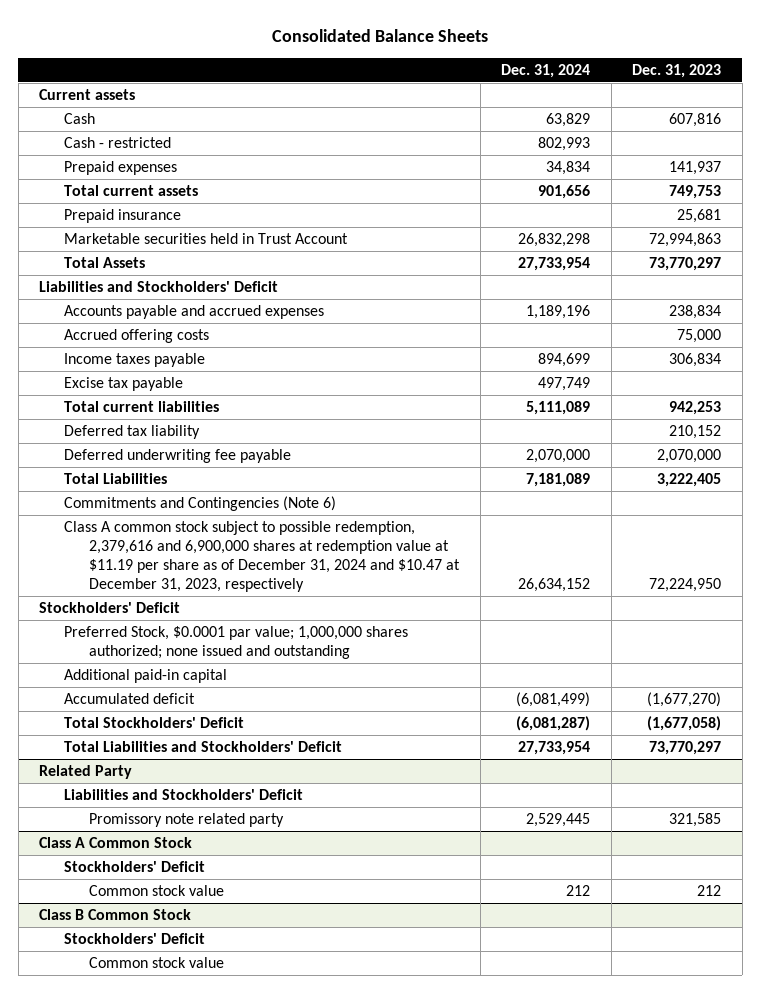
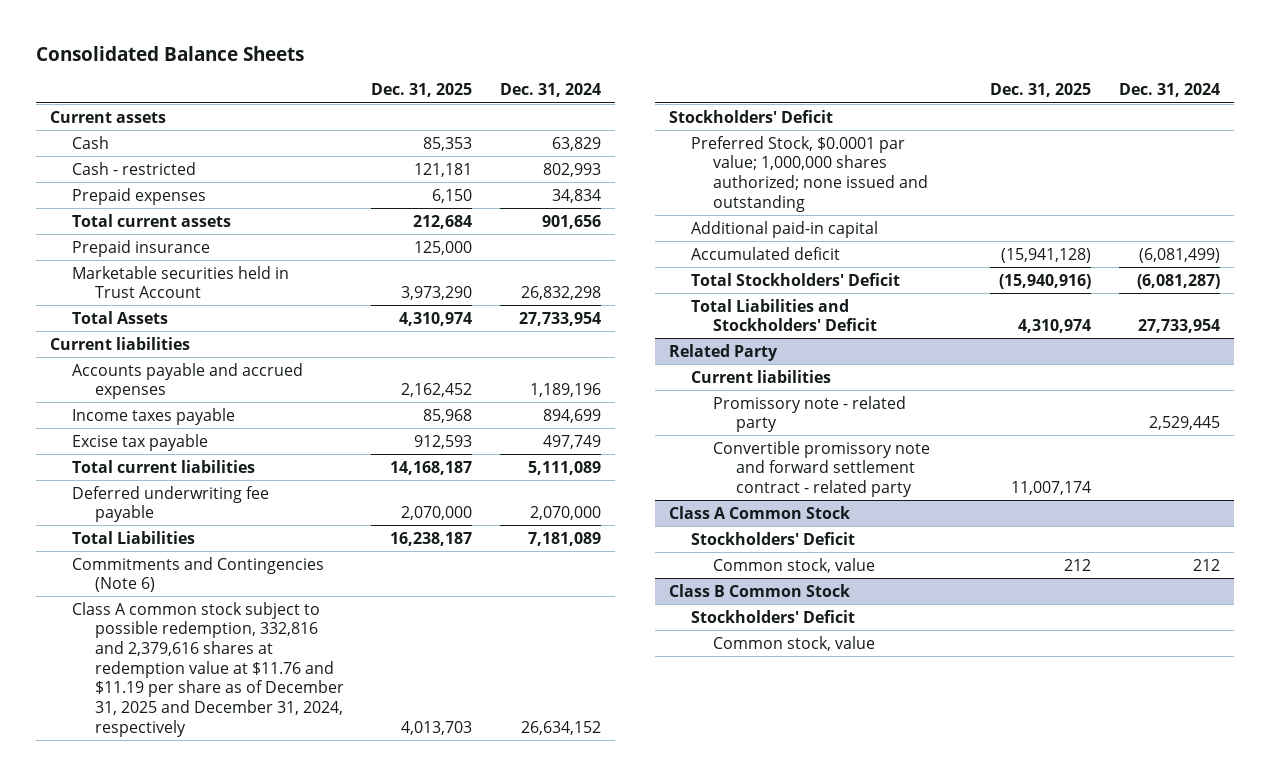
[632,63,722,78] Dec. 31, 2023 -> none
none -> [371,83,473,98] Dec. 31, 2025
[39,281,279,293] Liabilities and Stockholders' Deficit -> none
none -> [50,336,191,350] Current liabilities
[64,329,210,344] Accrued offering costs -> none
[64,425,201,440] Deferred tax liability -> none
[64,521,460,592] Class A common stock subject to possible redemption, 2,379,616 and 6,900,000 shares at redemption value at $11.19 per share as of December 31, 2024 and $10.47 at December 31, 2023, respectively -> [72,601,344,737] Class A common stock subject to possible redemption, 332,816 and 2,379,616 shares at redemption value at $11.76 and $11.19 per share as of December 31, 2025 and December 31, 2024, respectively
[64,789,304,801] Liabilities and Stockholders' Deficit -> none
none -> [691,369,832,383] Current liabilities
[88,813,284,828] Promissory note related party -> [713,395,907,433] Promissory note - related party
none -> [713,440,931,497] Convertible promissory note and forward settlement contract - related party
[88,885,224,897] Common stock value -> [713,557,876,573] Common stock, value
[88,957,224,969] Common stock value -> [713,635,876,651] Common stock, value

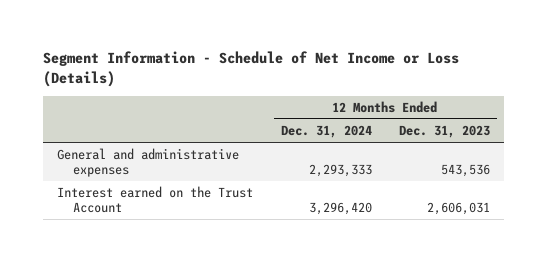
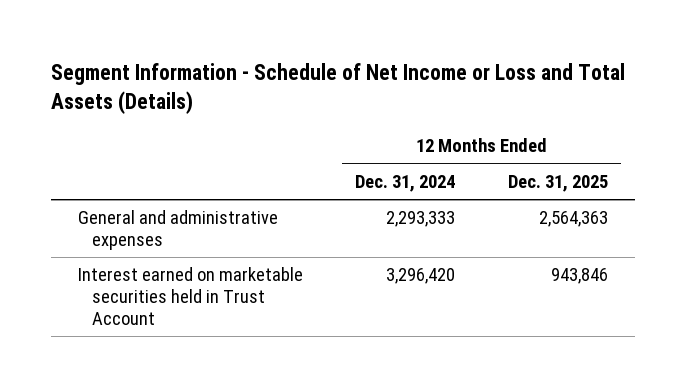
[43,51,460,87] Segment Information - Schedule of Net Income or Loss (Details) -> [51,63,626,115] Segment Information - Schedule of Net Income or Loss and Total Assets (Details)
[399,125,491,139] Dec. 31, 2023 -> none
none -> [508,174,609,192] Dec. 31, 2025
[57,186,254,214] Interest earned on the Trust Account -> [77,267,303,325] Interest earned on marketable securities held in Trust Account

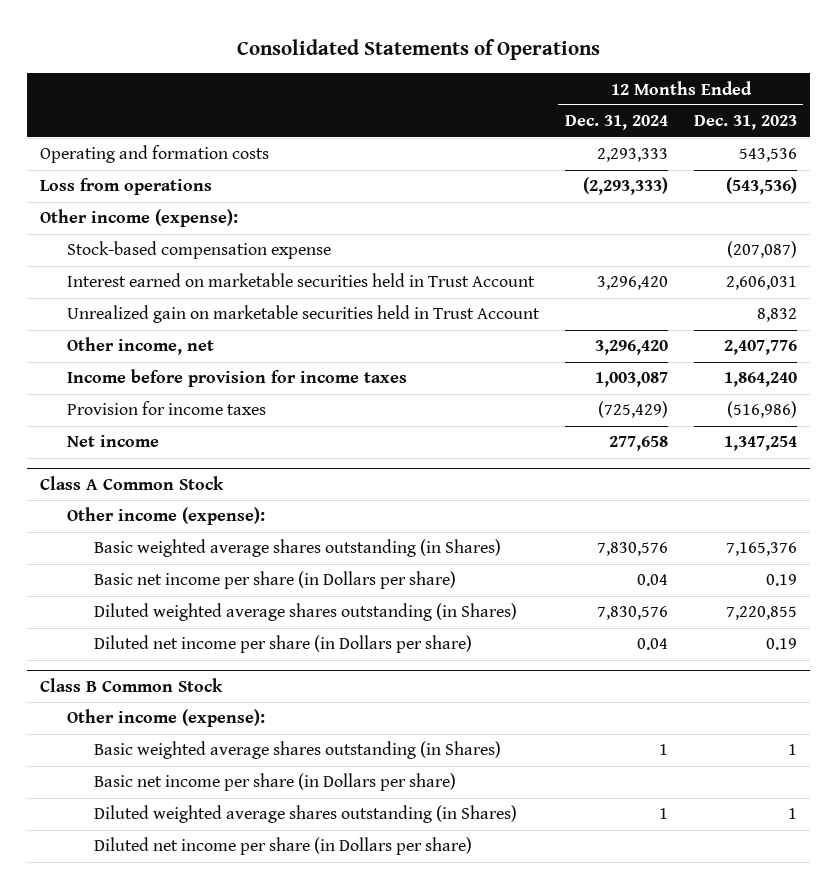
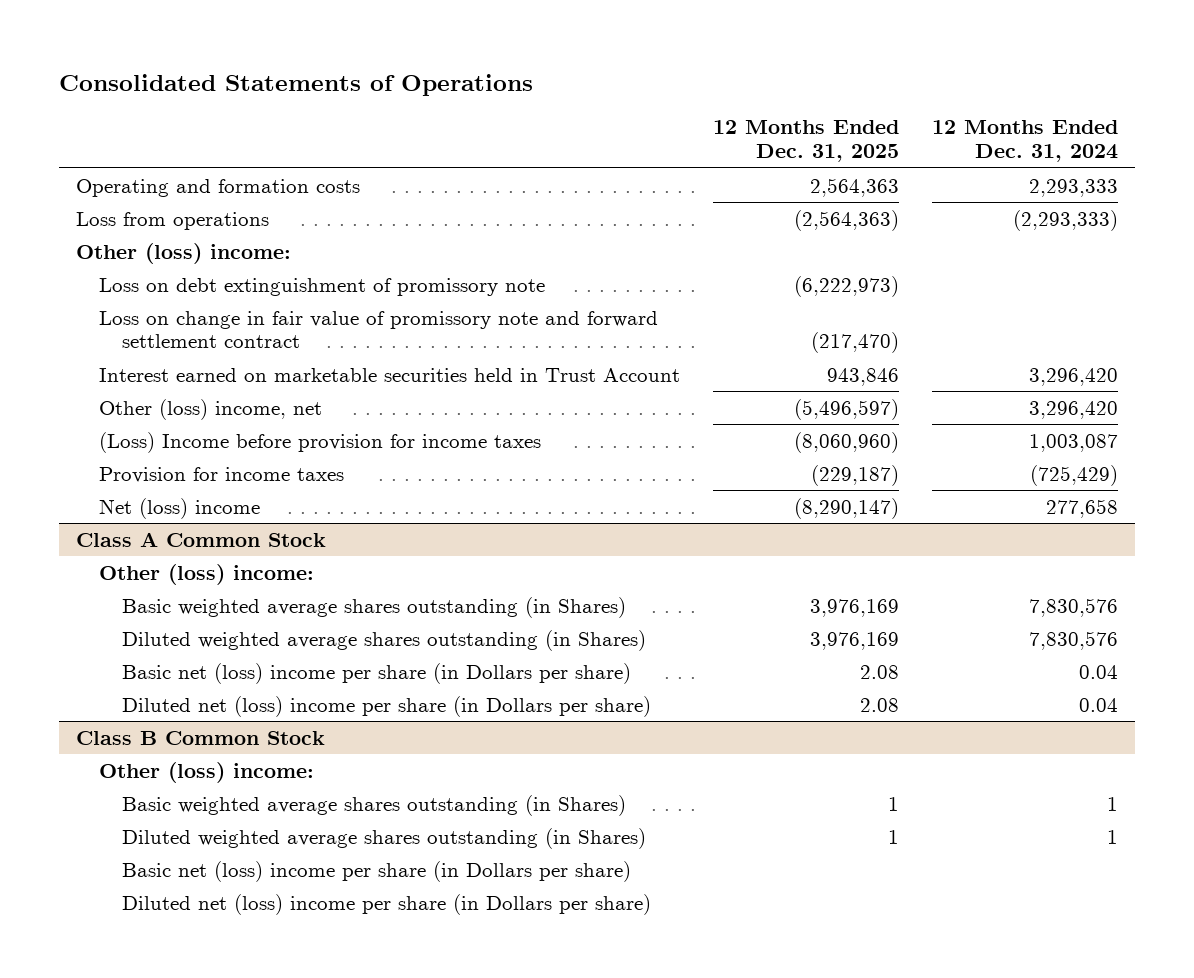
[693,115,797,131] Dec. 31, 2023 -> none
none -> [713,120,900,163] 12 Months Ended Dec. 31, 2025
[66,241,331,260] Stock-based compensation expense -> none
[40,209,239,228] Other income (expense): -> [75,242,291,264] Other (loss) income:
none -> [98,277,545,296] Loss on debt extinguishment of promissory note
none -> [98,310,658,349] Loss on change in fair value of promissory note and forward settlement contract
[66,305,540,324] Unrealized gain on marketable securities held in Trust Account -> none
[66,337,214,356] Other income, net -> [98,398,322,420] Other (loss) income, net
[66,369,407,388] Income before provision for income taxes -> [98,431,541,453] (Loss) Income before provision for income taxes
[66,435,159,448] Net income -> [98,497,260,519] Net (loss) income
[66,507,265,526] Other income (expense): -> [98,563,314,585] Other (loss) income:
[93,571,456,590] Basic net income per share (in Dollars per share) -> none
none -> [121,662,631,684] Basic net (loss) income per share (in Dollars per share)
[93,635,472,654] Diluted net income per share (in Dollars per share) -> [121,695,651,717] Diluted net (loss) income per share (in Dollars per share)
[66,709,265,728] Other income (expense): -> [98,761,314,783] Other (loss) income:
[93,773,456,792] Basic net income per share (in Dollars per share) -> none
none -> [121,860,631,882] Basic net (loss) income per share (in Dollars per share)
[93,837,472,856] Diluted net income per share (in Dollars per share) -> [121,893,651,915] Diluted net (loss) income per share (in Dollars per share)

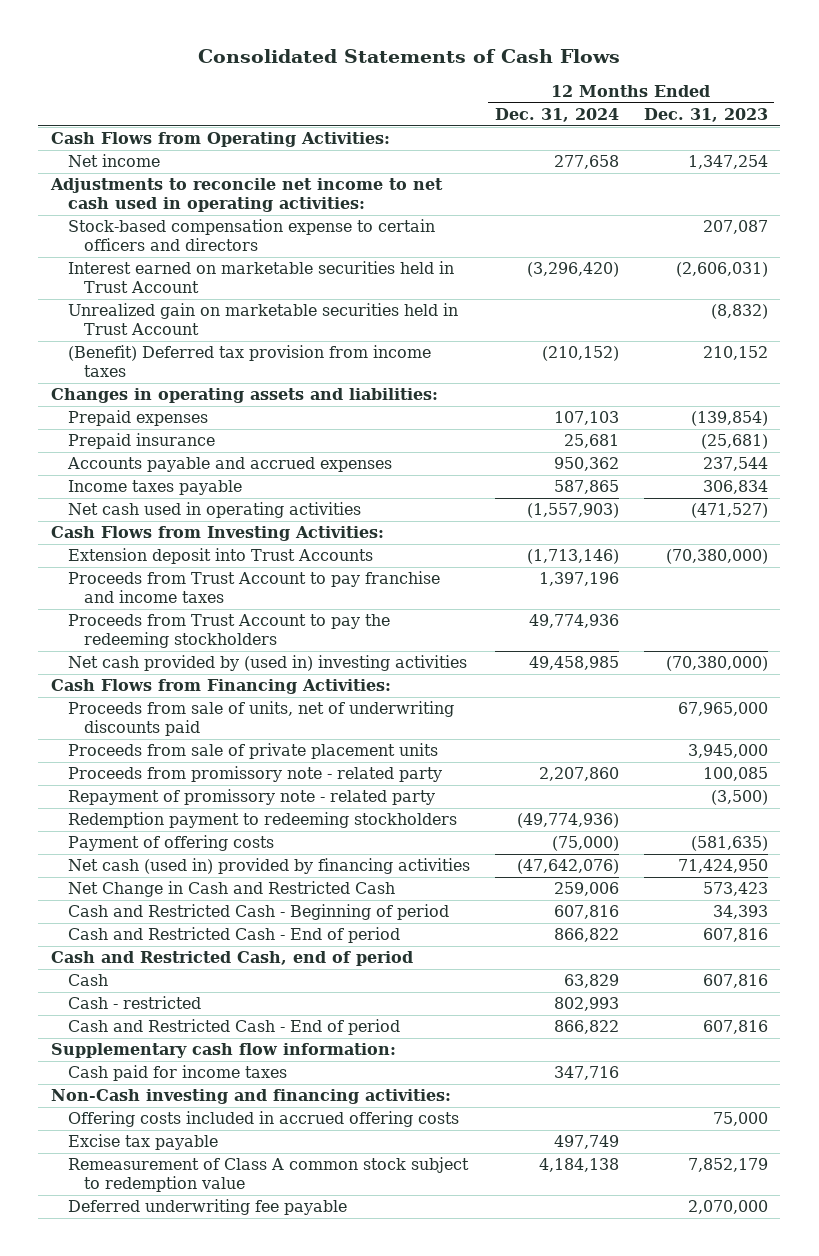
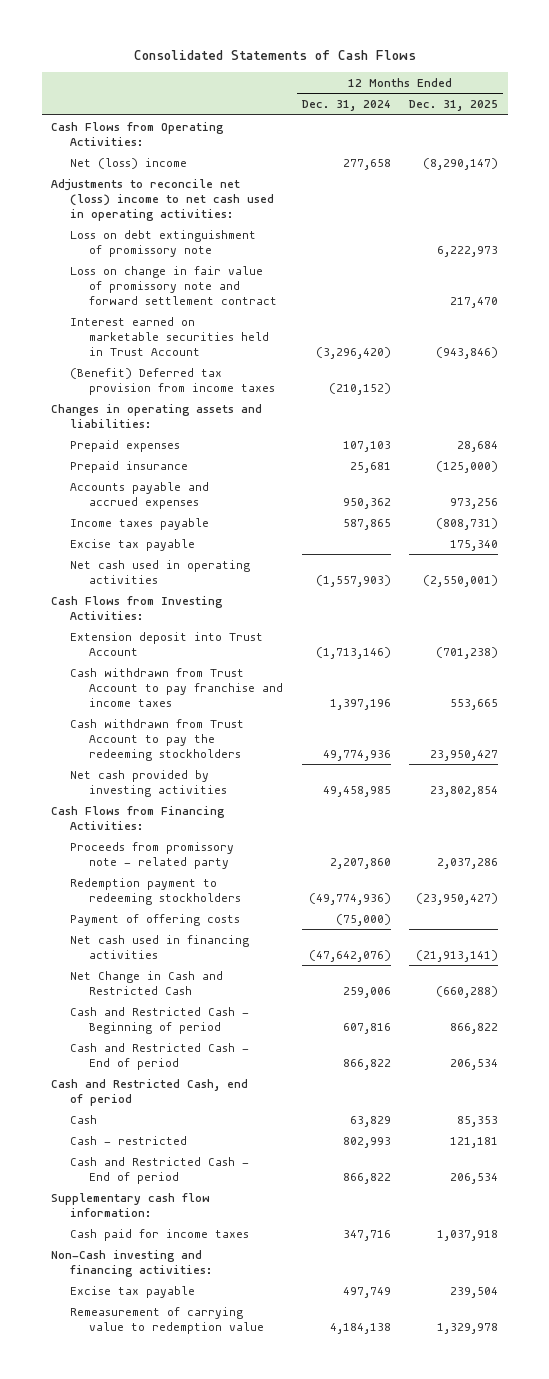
[643,107,768,122] Dec. 31, 2023 -> none
none -> [409,100,499,112] Dec. 31, 2025
[67,219,435,252] Stock-based compensation expense to certain officers and directors -> none
[67,154,160,168] Net income -> [69,157,187,169] Net (loss) income
[49,178,443,213] Adjustments to reconcile net income to net cash used in operating activities: -> [51,178,274,221] Adjustments to reconcile net (loss) income to net cash used in operating activities:
none -> [69,229,256,257] Loss on debt extinguishment of promissory note
none -> [69,265,277,305] Loss on change in fair value of promissory note and forward settlement contract
[67,303,458,336] Unrealized gain on marketable securities held in Trust Account -> none
none -> [69,538,195,551] Excise tax payable
[67,548,373,565] Extension deposit into Trust Accounts -> [69,631,263,656] Extension deposit into Trust Account
[67,571,440,604] Proceeds from Trust Account to pay franchise and income taxes -> [69,667,283,707] Cash withdrawn from Trust Account to pay franchise and income taxes
[67,614,390,649] Proceeds from Trust Account to pay the redeeming stockholders -> [69,718,244,761] Cash withdrawn from Trust Account to pay the redeeming stockholders
[67,655,467,672] Net cash provided by (used in) investing activities -> [69,769,227,797] Net cash provided by investing activities
[67,701,454,737] Proceeds from sale of units, net of underwriting discounts paid -> none
[67,743,438,760] Proceeds from sale of private placement units -> none
[67,789,435,806] Repayment of promissory note - related party -> none
[67,858,470,875] Net cash (used in) provided by financing activities -> [69,934,249,959] Net cash used in financing activities
[67,1111,459,1128] Offering costs included in accrued offering costs -> none
[67,1199,347,1216] Deferred underwriting fee payable -> none
[67,1157,469,1193] Remeasurement of Class A common stock subject to redemption value -> [69,1306,264,1334] Remeasurement of carrying value to redemption value

